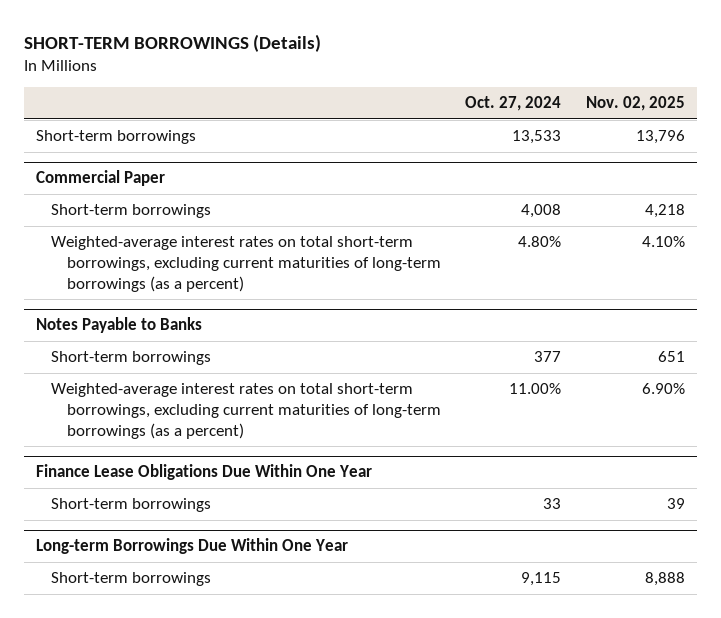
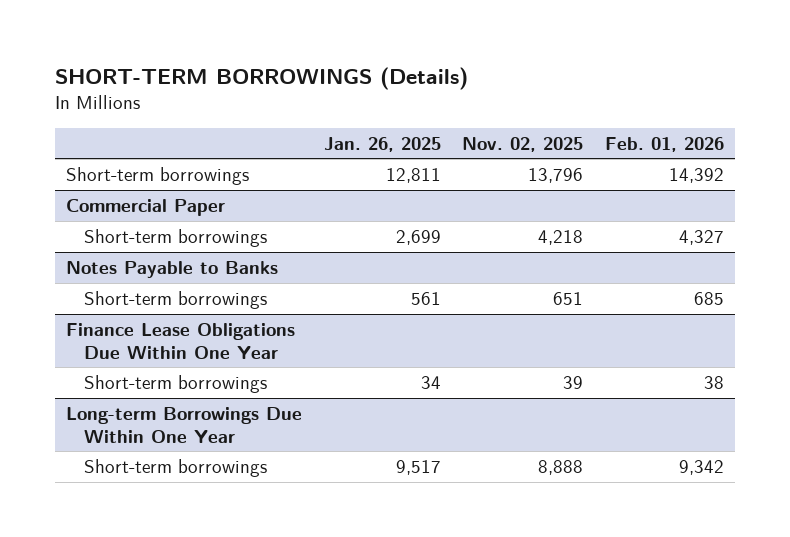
[465,96,562,112] Oct. 27, 2024 -> none
none -> [323,136,441,152] Jan. 26, 2025
none -> [605,136,725,152] Feb. 01, 2026
[51,236,441,292] Weighted-average interest rates on total short-term borrowings, excluding current maturities of long-term borrowings (as a percent) -> none
[51,383,441,439] Weighted-average interest rates on total short-term borrowings, excluding current maturities of long-term borrowings (as a percent) -> none

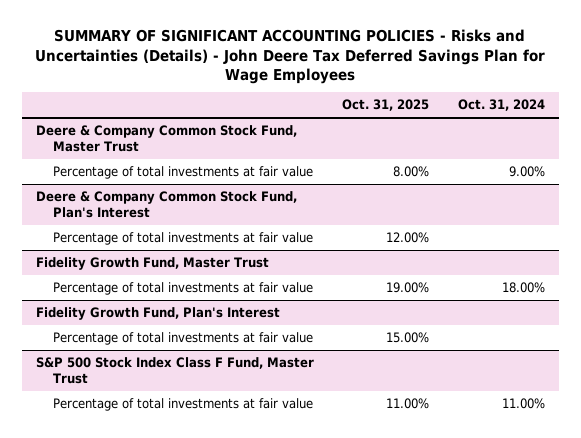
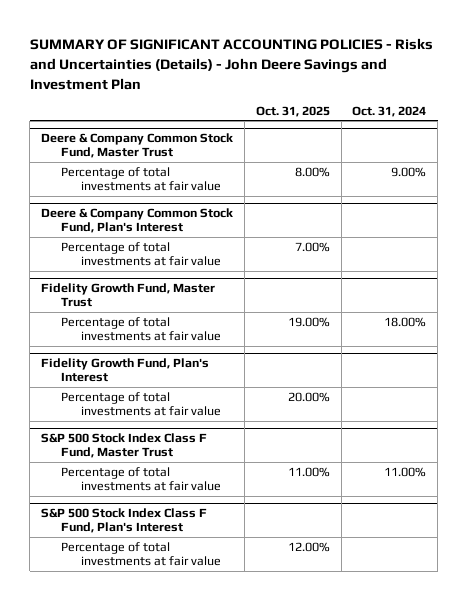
[35,29,546,84] SUMMARY OF SIGNIFICANT ACCOUNTING POLICIES - Risks and Uncertainties (Details) - John Deere Tax Deferred Savings Plan for Wage Employees -> [29,38,433,90] SUMMARY OF SIGNIFICANT ACCOUNTING POLICIES - Risks and Uncertainties (Details) - John Deere Savings and Investment Plan
[386,231,430,243] 12.00% -> [294,241,330,252] 7.00%
[386,331,430,343] 15.00% -> [287,391,330,402] 20.00%
none -> [41,507,208,534] S&P 500 Stock Index Class F Fund, Plan's Interest
none -> [61,541,222,567] Percentage of total investments at fair value

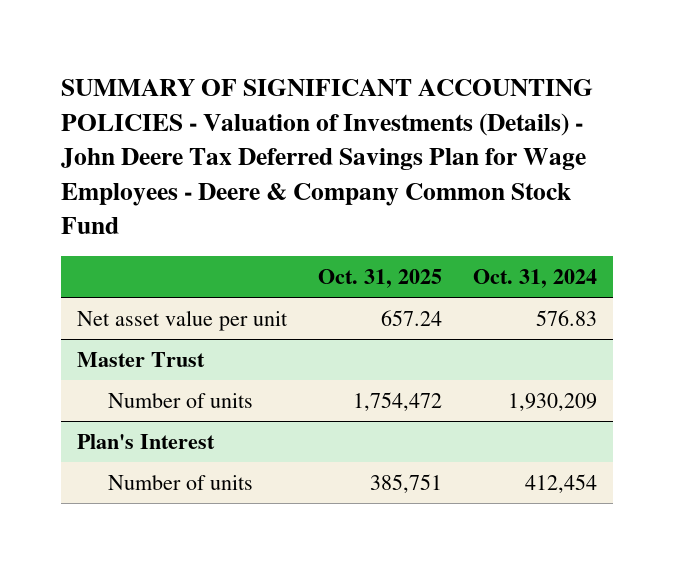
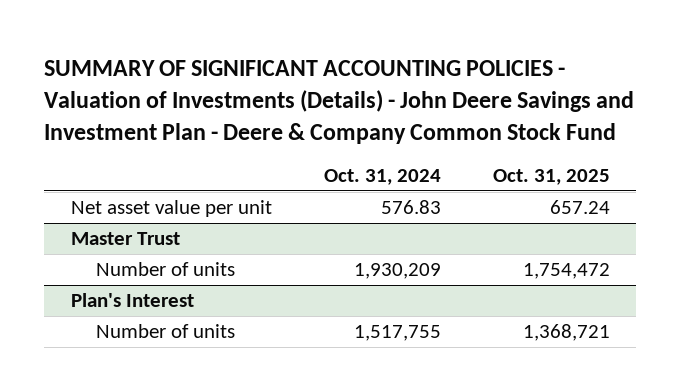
[61,79,594,235] SUMMARY OF SIGNIFICANT ACCOUNTING POLICIES - Valuation of Investments (Details) - John Deere Tax Deferred Savings Plan for Wage Employees - Deere & Company Common Stock Fund -> [44,60,635,144] SUMMARY OF SIGNIFICANT ACCOUNTING POLICIES - Valuation of Investments (Details) - John Deere Savings and Investment Plan - Deere & Company Common Stock Fund
[370,473,443,493] 385,751 -> [523,324,611,342] 1,368,721
[525,473,598,493] 412,454 -> [353,325,441,342] 1,517,755

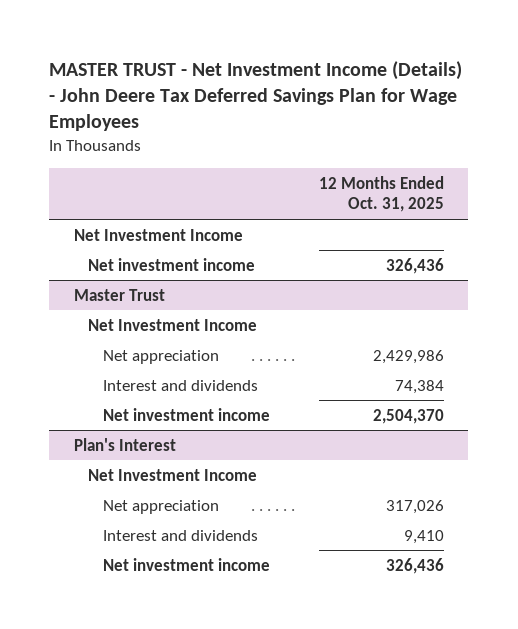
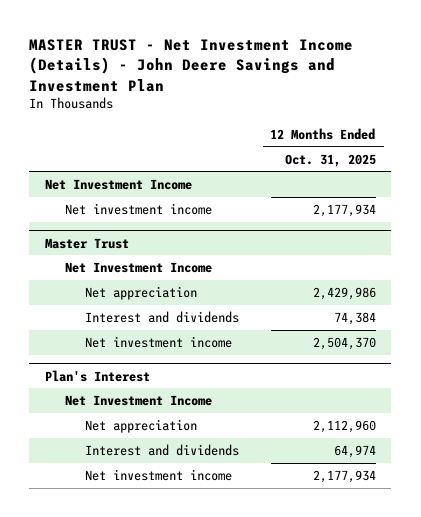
[49,60,463,132] MASTER TRUST - Net Investment Income (Details) - John Deere Tax Deferred Savings Plan for Wage Employees -> [29,38,354,92] MASTER TRUST - Net Investment Income (Details) - John Deere Savings and Investment Plan
[385,257,444,274] 326,436 -> [312,204,376,218] 2,177,934
[385,499,444,514] 317,026 -> [312,420,376,434] 2,112,960
[403,529,444,544] 9,410 -> [333,445,376,459] 64,974
[385,557,444,574] 326,436 -> [312,470,376,484] 2,177,934

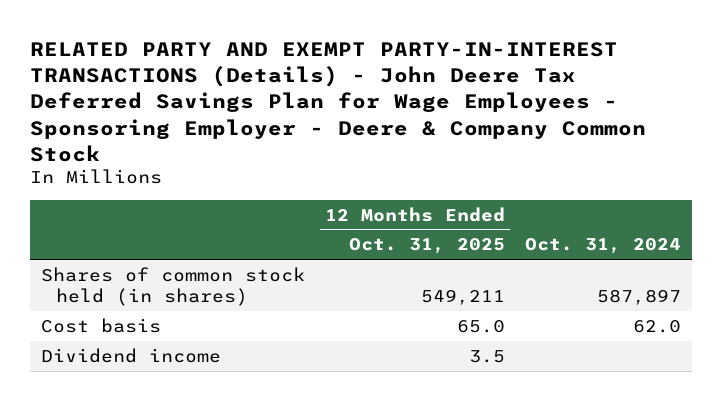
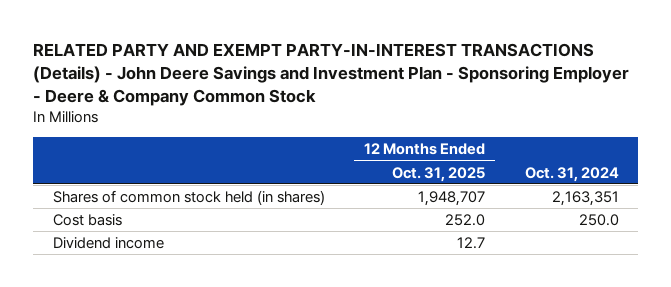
[30,42,647,162] RELATED PARTY AND EXEMPT PARTY-IN-INTEREST TRANSACTIONS (Details) - John Deere Tax Deferred Savings Plan for Wage Employees - Sponsoring Employer - Deere & Company Common Stock -> [33,43,630,107] RELATED PARTY AND EXEMPT PARTY-IN-INTEREST TRANSACTIONS (Details) - John Deere Savings and Investment Plan - Sponsoring Employer - Deere & Company Common Stock
[421,289,506,306] 549,211 -> [418,191,486,207] 1,948,707
[597,289,682,306] 587,897 -> [551,191,619,207] 2,163,351
[457,319,506,333] 65.0 -> [445,214,486,227] 252.0
[633,319,682,333] 62.0 -> [578,214,619,227] 250.0
[469,349,506,363] 3.5 -> [457,237,486,250] 12.7

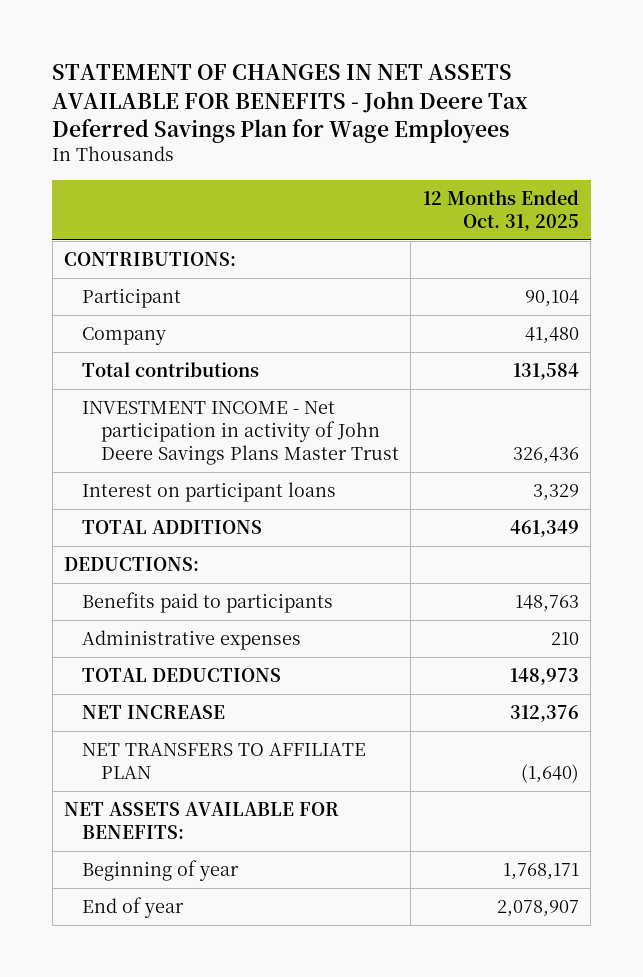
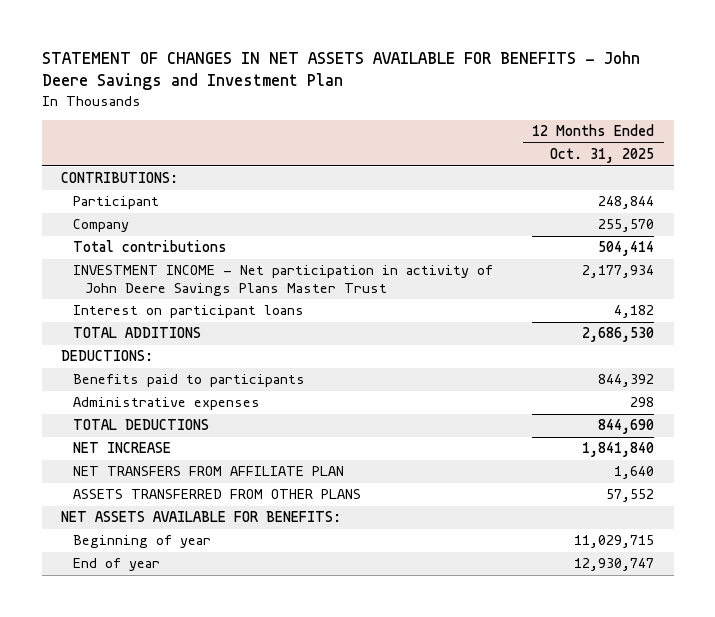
[52,64,529,143] STATEMENT OF CHANGES IN NET ASSETS AVAILABLE FOR BENEFITS - John Deere Tax Deferred Savings Plan for Wage Employees -> [41,50,640,91] STATEMENT OF CHANGES IN NET ASSETS AVAILABLE FOR BENEFITS - John Deere Savings and Investment Plan
[524,290,579,308] 90,104 -> [598,196,655,210] 248,844
[524,327,579,345] 41,480 -> [598,219,655,233] 255,570
[512,363,579,381] 131,584 -> [598,241,655,257] 504,414
[512,447,579,465] 326,436 -> [582,265,655,279] 2,177,934
[532,484,579,502] 3,329 -> [614,305,655,319] 4,182
[509,520,579,538] 461,349 -> [582,327,655,343] 2,686,530
[514,595,579,613] 148,763 -> [598,374,655,388] 844,392
[550,632,579,646] 210 -> [630,397,655,408] 298
[509,668,579,686] 148,973 -> [598,419,655,435] 844,690
[509,705,579,723] 312,376 -> [582,442,655,458] 1,841,840
[82,743,367,780] NET TRANSFERS TO AFFILIATE PLAN -> [73,466,345,477] NET TRANSFERS FROM AFFILIATE PLAN
[520,764,579,784] (1,640) -> [614,466,655,480] 1,640
none -> [73,489,362,500] ASSETS TRANSFERRED FROM OTHER PLANS
[502,863,579,881] 1,768,171 -> [574,535,655,549] 11,029,715
[496,900,579,918] 2,078,907 -> [574,558,655,572] 12,930,747

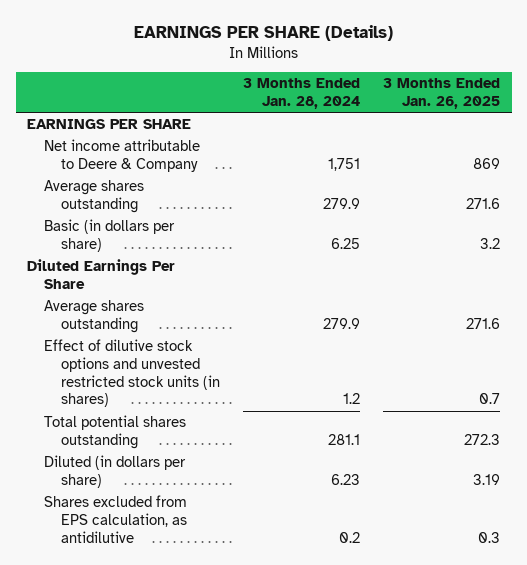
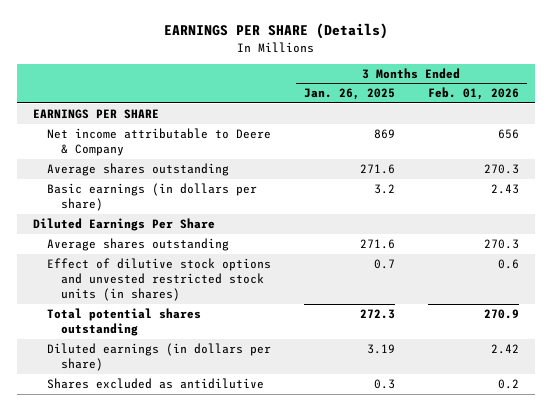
[243,78,361,109] 3 Months Ended Jan. 28, 2024 -> none
none -> [427,87,519,101] Feb. 01, 2026
[44,218,176,252] Basic (in dollars per share) -> [47,182,258,212] Basic earnings (in dollars per share)
[44,454,187,488] Diluted (in dollars per share) -> [47,342,272,372] Diluted earnings (in dollars per share)
[44,494,188,543] Shares excluded from EPS calculation, as antidilutive -> [47,377,265,389] Shares excluded as antidilutive

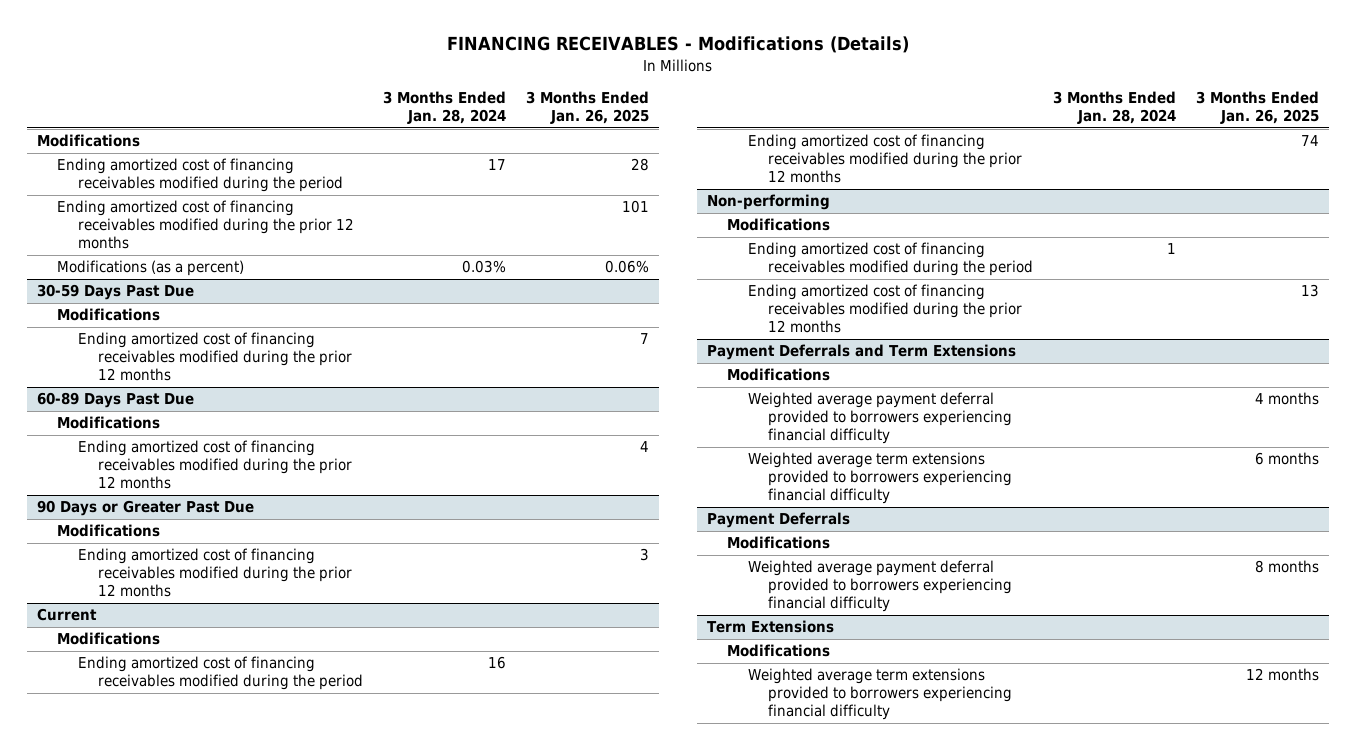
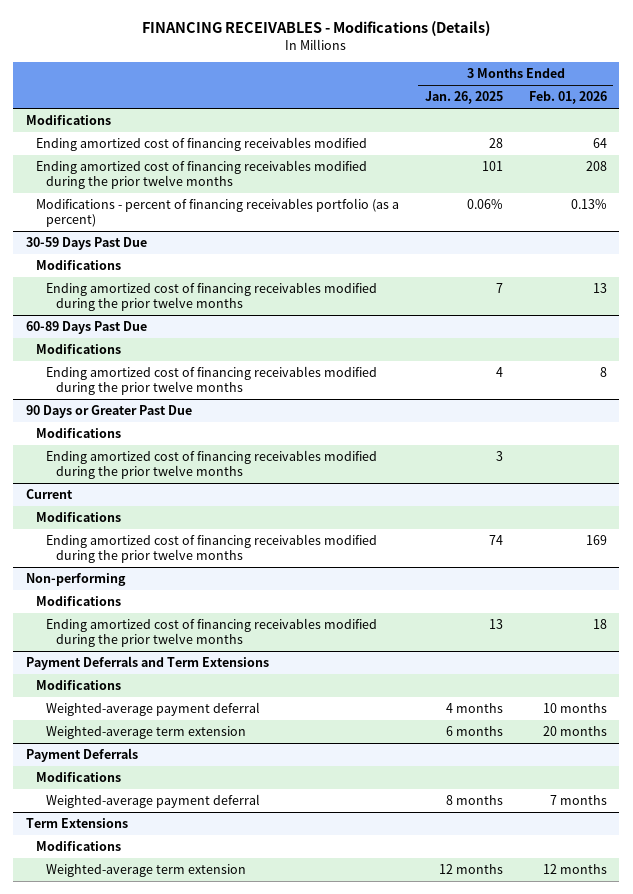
[383,91,507,125] 3 Months Ended Jan. 28, 2024 -> none
none -> [528,91,607,105] Feb. 01, 2026
[57,260,245,277] Modifications (as a percent) -> none
[57,158,343,193] Ending amortized cost of financing receivables modified during the period -> [36,137,368,152] Ending amortized cost of financing receivables modified
[57,200,354,250] Ending amortized cost of financing receivables modified during the prior 12 months -> [36,160,368,190] Ending amortized cost of financing receivables modified during the prior twelve months
none -> [36,198,400,228] Modifications - percent of financing receivables portfolio (as a percent)
[77,332,353,382] Ending amortized cost of financing receivables modified during the prior 12 months -> [46,282,378,312] Ending amortized cost of financing receivables modified during the prior twelve months
[77,440,353,490] Ending amortized cost of financing receivables modified during the prior 12 months -> [46,366,378,396] Ending amortized cost of financing receivables modified during the prior twelve months
[77,548,353,598] Ending amortized cost of financing receivables modified during the prior 12 months -> [46,450,378,480] Ending amortized cost of financing receivables modified during the prior twelve months
[77,656,364,691] Ending amortized cost of financing receivables modified during the period -> none
[747,134,1023,184] Ending amortized cost of financing receivables modified during the prior 12 months -> [46,534,378,564] Ending amortized cost of financing receivables modified during the prior twelve months
[747,242,1034,277] Ending amortized cost of financing receivables modified during the period -> none
[747,284,1023,334] Ending amortized cost of financing receivables modified during the prior 12 months -> [46,618,378,648] Ending amortized cost of financing receivables modified during the prior twelve months
[747,392,1013,445] Weighted average payment deferral provided to borrowers experiencing financial difficulty -> [46,702,261,717] Weighted-average payment deferral
[747,452,1013,505] Weighted average term extensions provided to borrowers experiencing financial difficulty -> [46,726,247,740] Weighted-average term extension
[747,560,1013,613] Weighted average payment deferral provided to borrowers experiencing financial difficulty -> [46,794,261,809] Weighted-average payment deferral
[747,668,1013,721] Weighted average term extensions provided to borrowers experiencing financial difficulty -> [46,864,247,878] Weighted-average term extension

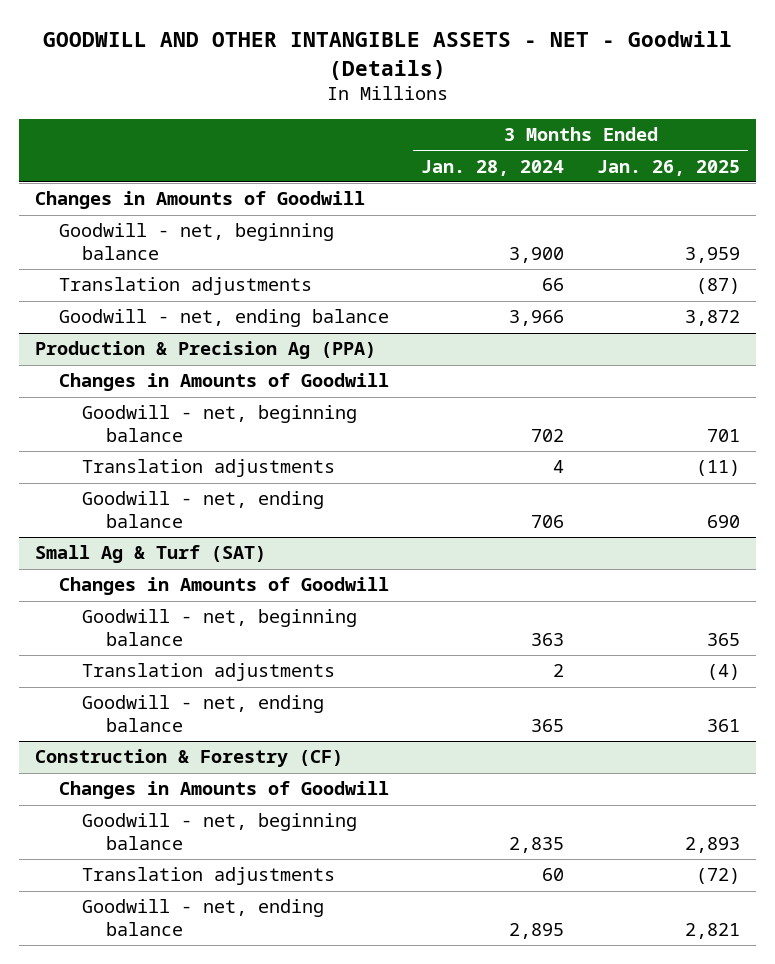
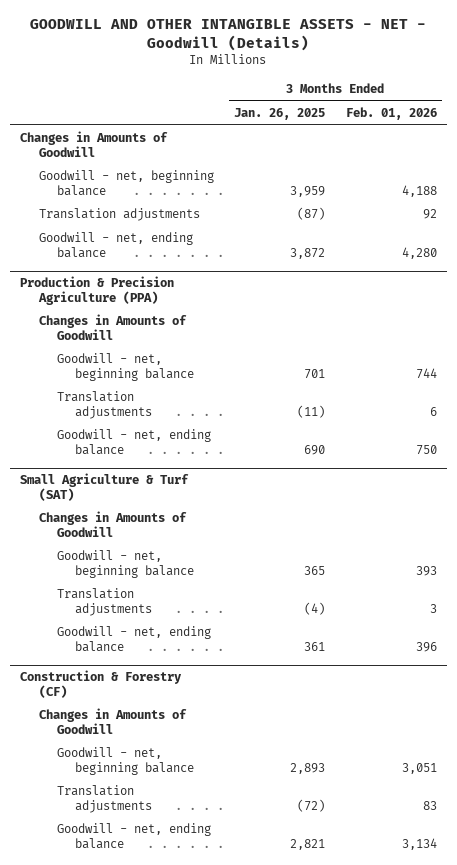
[421,159,565,176] Jan. 28, 2024 -> none
none -> [345,106,437,120] Feb. 01, 2026
[35,341,377,360] Production & Precision Ag (PPA) -> [20,276,175,305] Production & Precision Agriculture (PPA)
[35,545,267,564] Small Ag & Turf (SAT) -> [20,473,190,501] Small Agriculture & Turf (SAT)

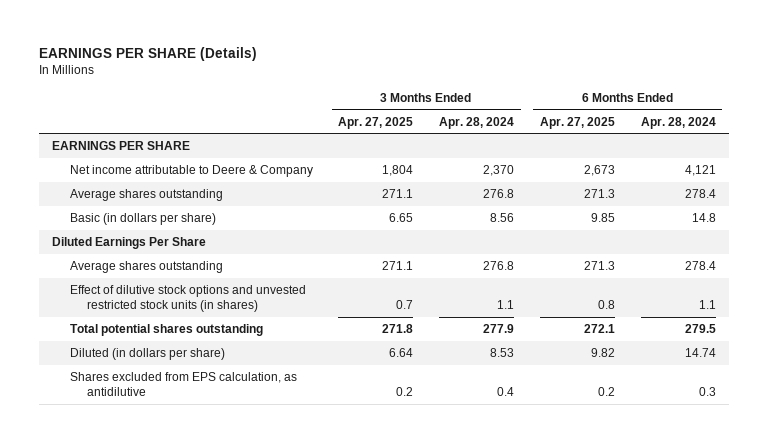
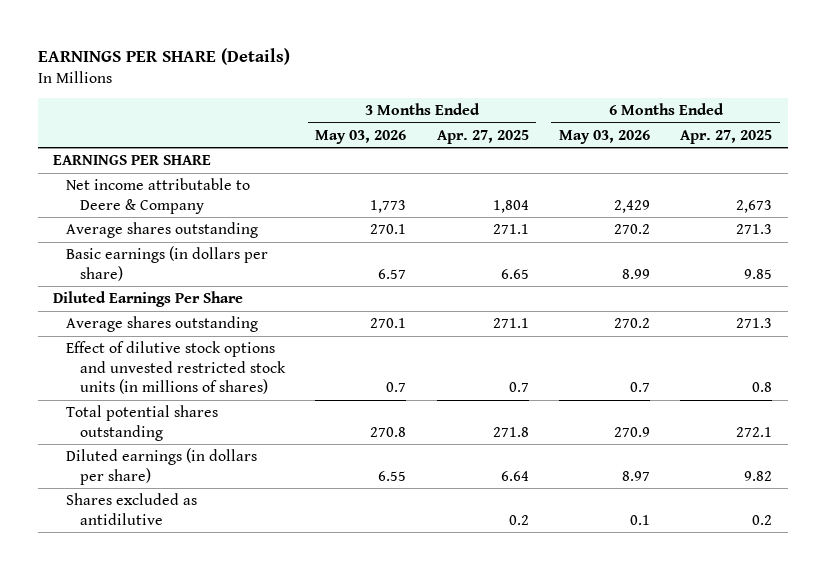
[439,116,515,129] Apr. 28, 2024 -> none
[640,116,716,129] Apr. 28, 2024 -> none
none -> [315,129,407,144] May 03, 2026
none -> [559,129,651,144] May 03, 2026
[69,213,216,226] Basic (in dollars per share) -> [66,246,269,281] Basic earnings (in dollars per share)
[69,285,306,313] Effect of dilutive stock options and unvested restricted stock units (in shares) -> [66,341,286,395] Effect of dilutive stock options and unvested restricted stock units (in millions of shares)
[69,348,225,361] Diluted (in dollars per share) -> [66,448,258,485] Diluted earnings (in dollars per share)
[69,372,297,397] Shares excluded from EPS calculation, as antidilutive -> [66,493,198,525] Shares excluded as antidilutive

